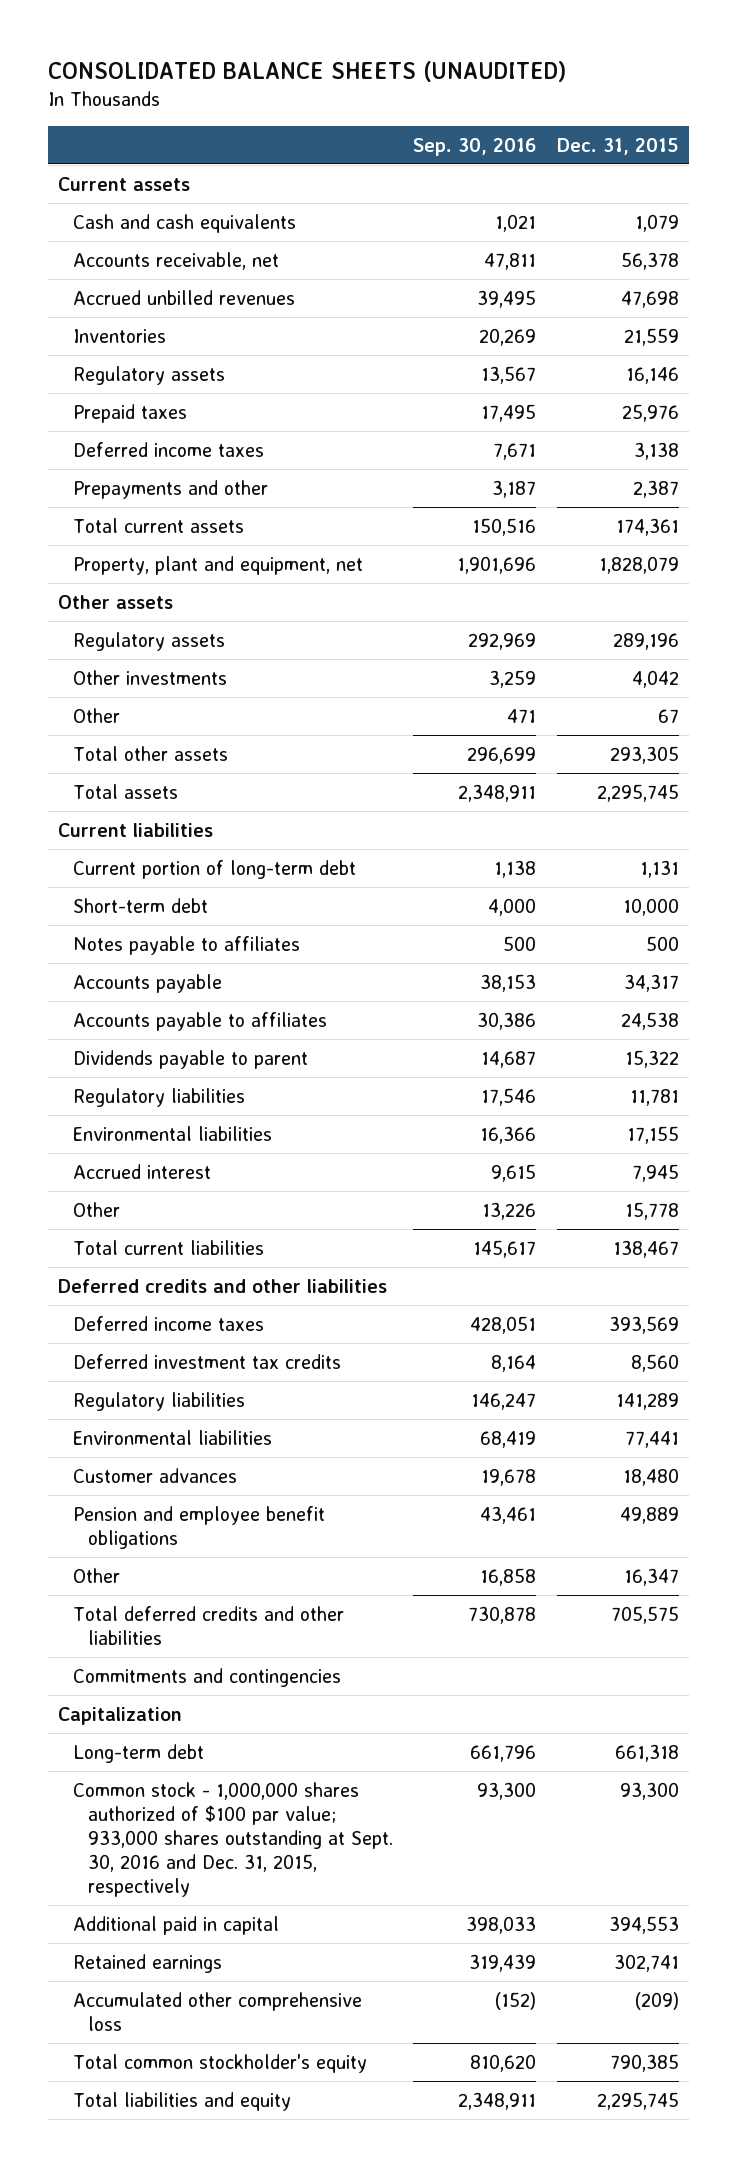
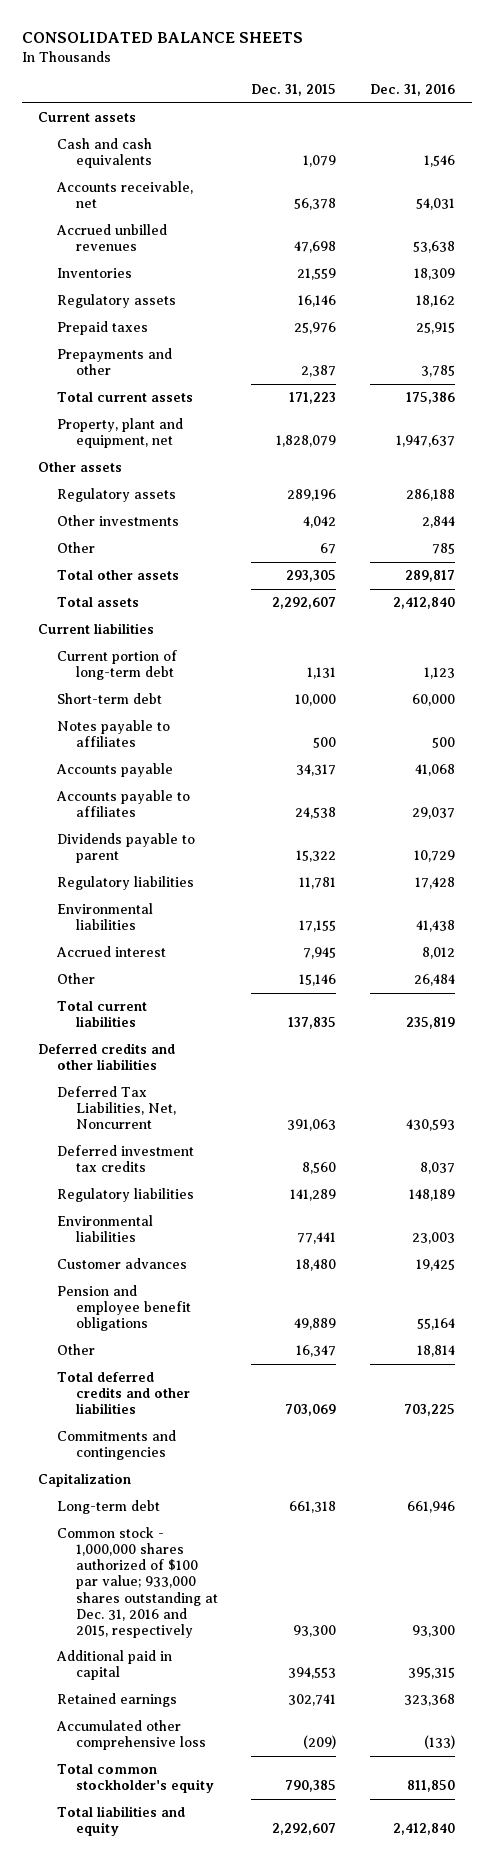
[48,61,567,83] CONSOLIDATED BALANCE SHEETS (UNAUDITED) -> [21,32,303,44] CONSOLIDATED BALANCE SHEETS
[413,137,537,156] Sep. 30, 2016 -> none
none -> [369,84,455,97] Dec. 31, 2016
[73,441,265,457] Deferred income taxes -> none
[615,517,679,536] 174,361 -> [289,392,337,405] 171,223
[596,783,679,802] 2,295,745 -> [272,597,337,610] 2,292,607
[624,1201,679,1220] 15,778 -> [299,974,337,987] 15,146
[612,1239,679,1258] 138,467 -> [288,1017,337,1030] 137,835
[73,1315,265,1331] Deferred income taxes -> [57,1086,176,1130] Deferred Tax Liabilities, Net, Noncurrent
[608,1315,679,1334] 393,569 -> [287,1119,337,1132] 391,063
[610,1605,679,1624] 705,575 -> [285,1404,337,1417] 703,069
[73,1781,394,1898] Common stock - 1,000,000 shares authorized of $100 par value; 933,000 shares outstanding at Sept. 30, 2016 and Dec. 31, 2015, respectively -> [57,1527,218,1638] Common stock - 1,000,000 shares authorized of $100 par value; 933,000 shares outstanding at Dec. 31, 2016 and 2015, respectively
[596,2091,679,2110] 2,295,745 -> [272,1823,337,1836] 2,292,607

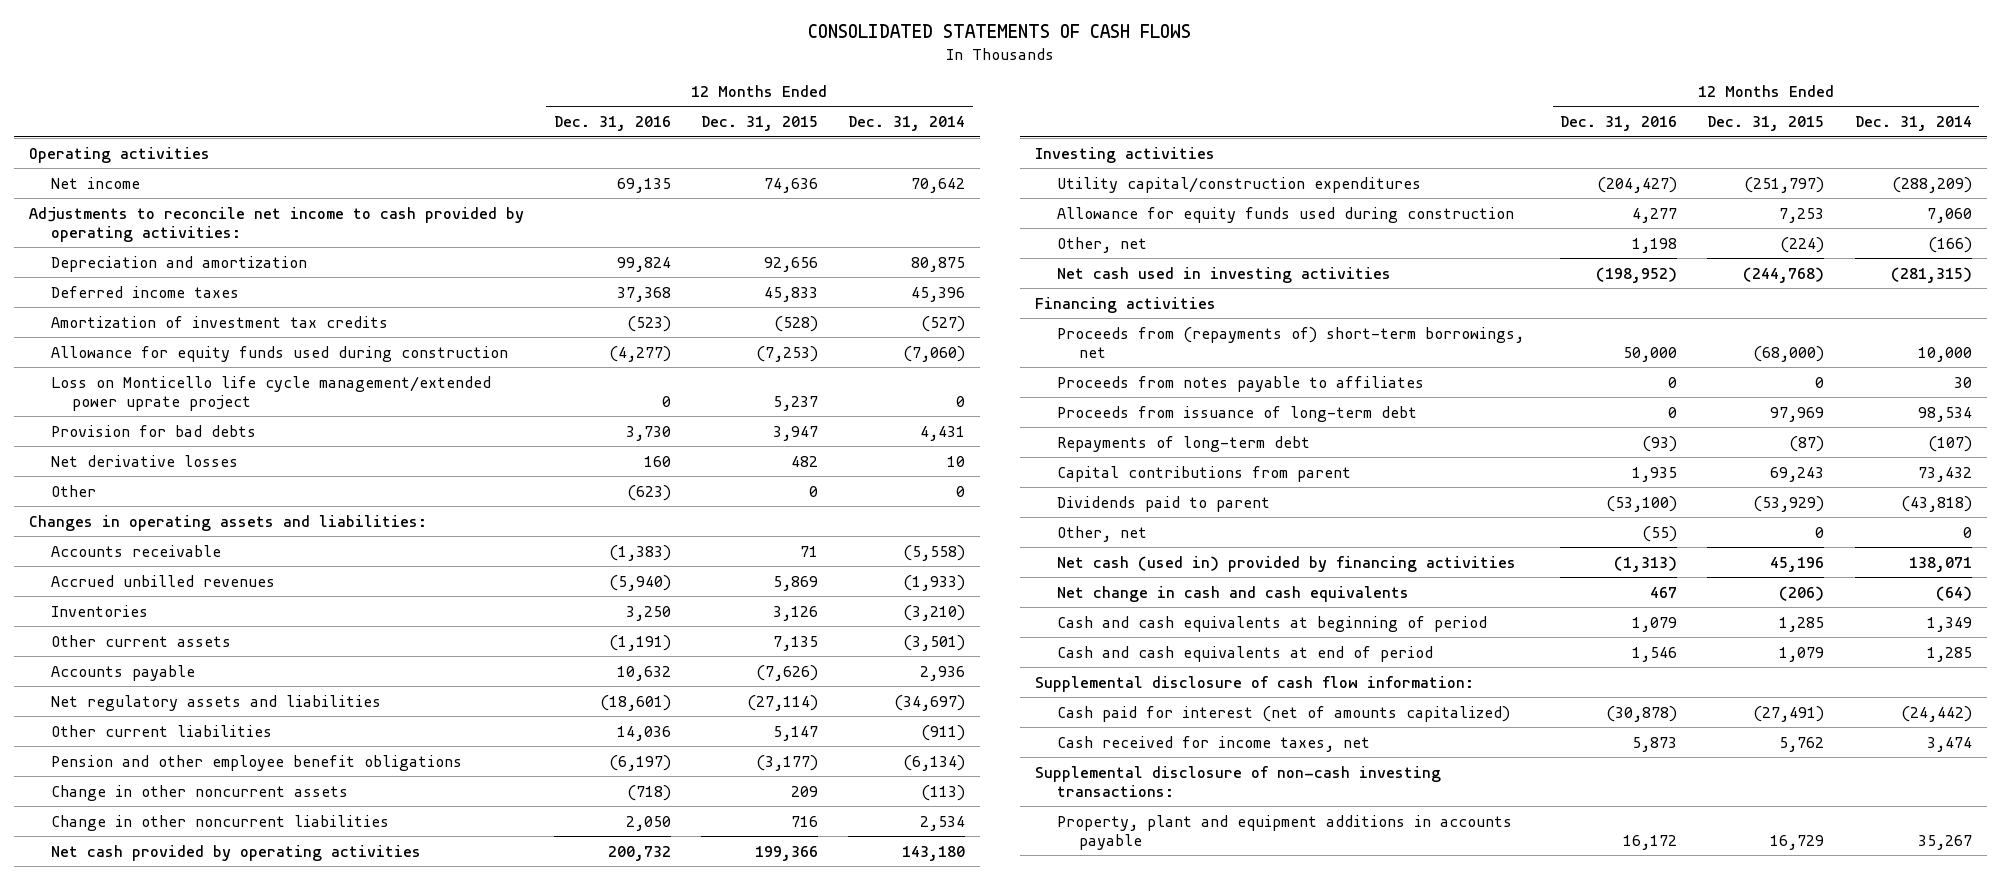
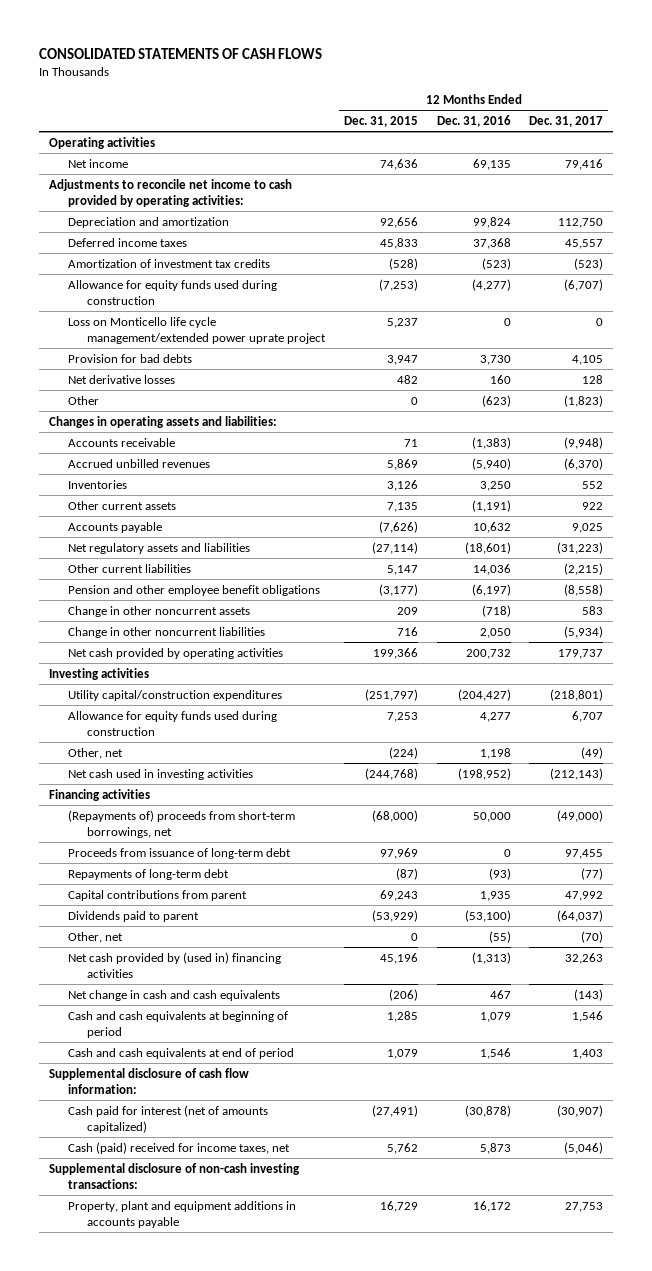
[848,116,966,132] Dec. 31, 2014 -> none
none -> [529,115,604,127] Dec. 31, 2017
[1056,375,1424,392] Proceeds from notes payable to affiliates -> none
[1056,326,1524,358] Proceeds from (repayments of) short-term borrowings, net -> [68,809,296,838] (Repayments of) proceeds from short-term borrowings, net
[1056,555,1516,572] Net cash (used in) provided by financing activities -> [68,951,282,978] Net cash provided by (used in) financing activities
[1056,735,1370,752] Cash received for income taxes, net -> [68,1141,291,1154] Cash (paid) received for income taxes, net

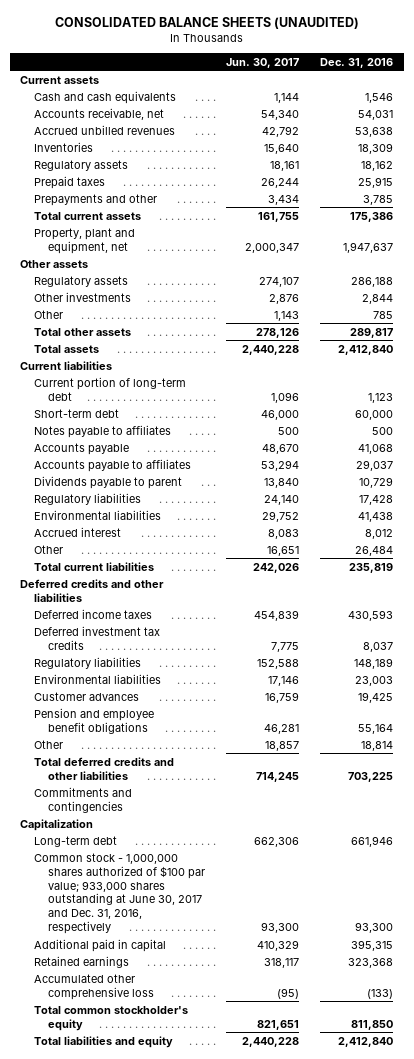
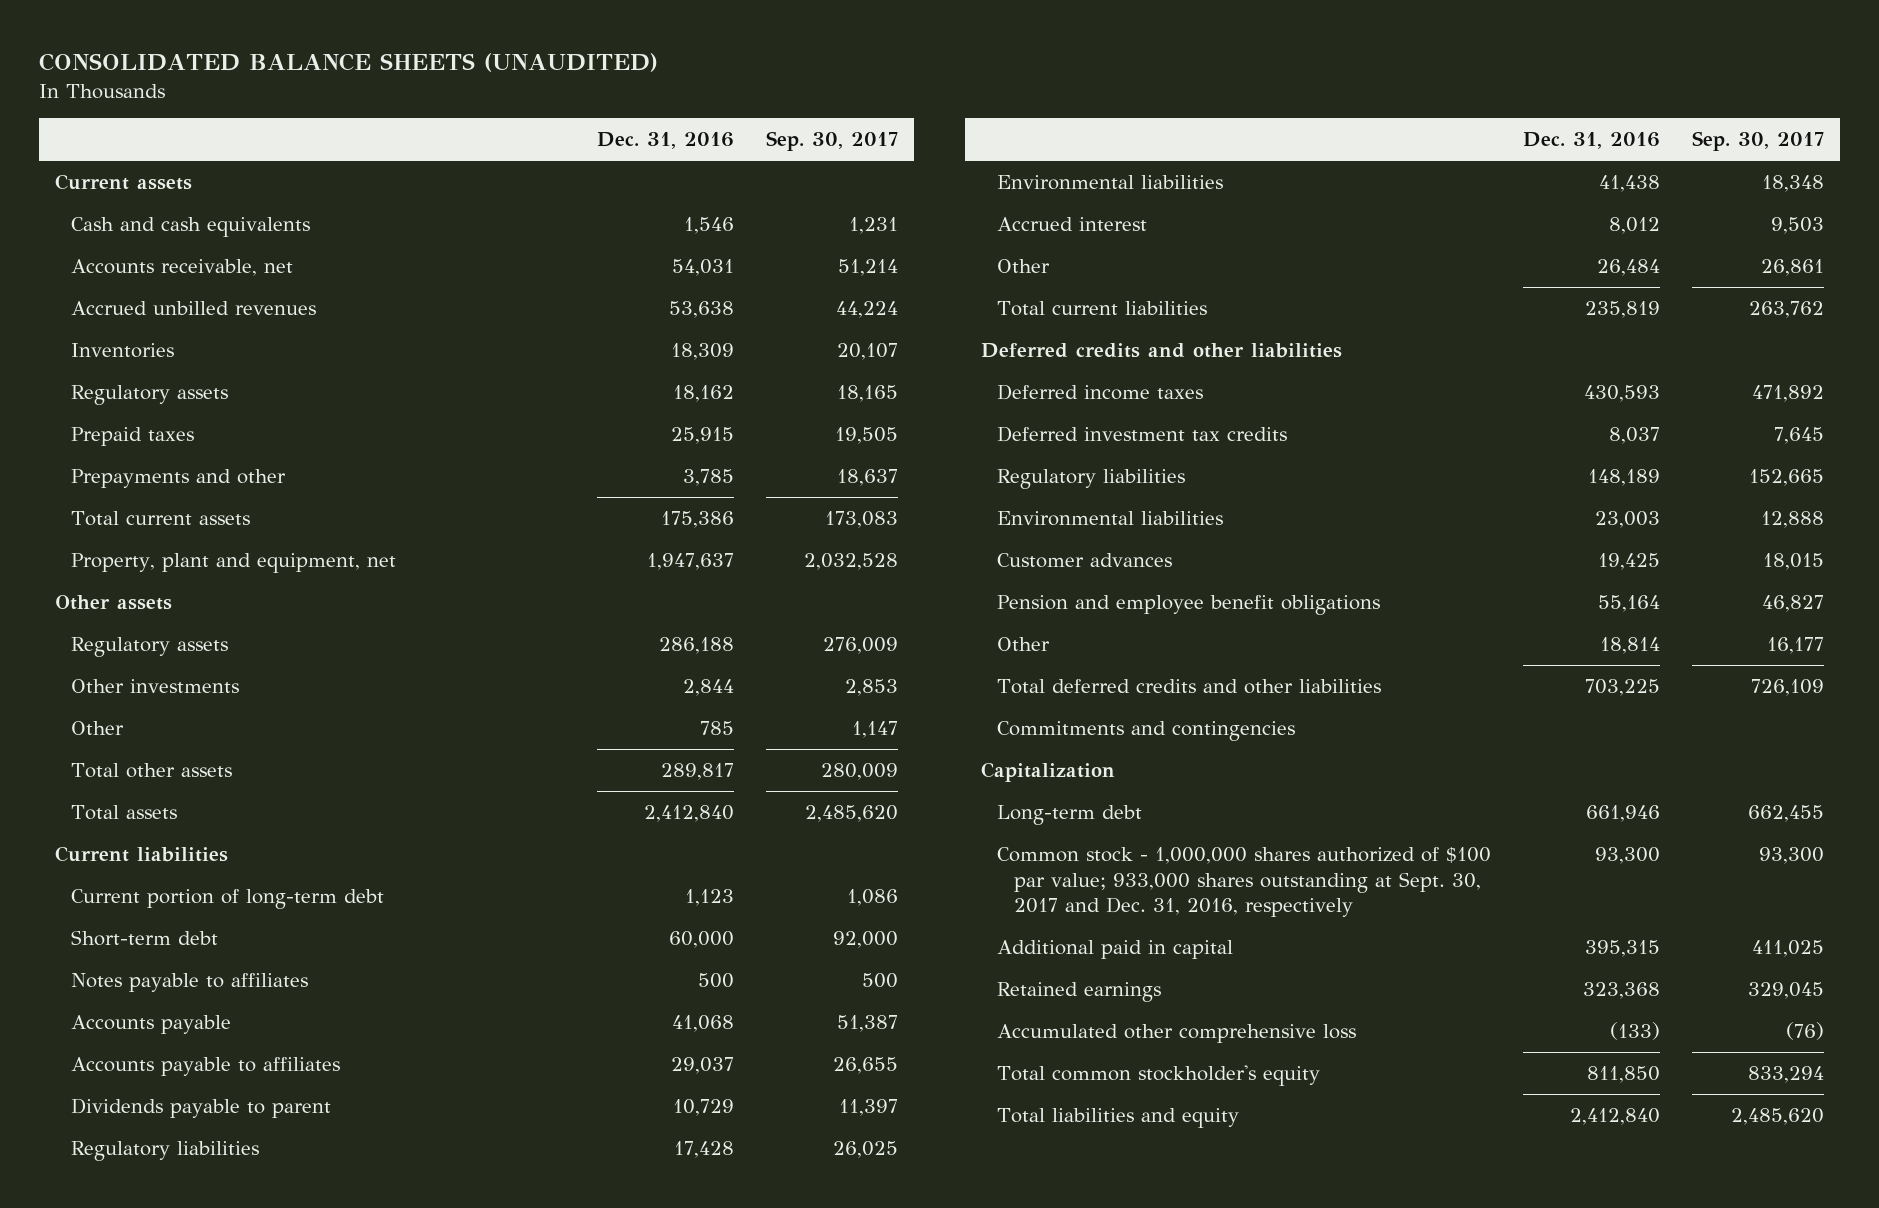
[226,57,300,68] Jun. 30, 2017 -> none
none -> [766,131,899,152] Sep. 30, 2017
[34,852,206,935] Common stock - 1,000,000 shares authorized of $100 par value; 933,000 shares outstanding at June 30, 2017 and Dec. 31, 2016, respectively -> [997,846,1492,918] Common stock - 1,000,000 shares authorized of $100 par value; 933,000 shares outstanding at Sept. 30, 2017 and Dec. 31, 2016, respectively

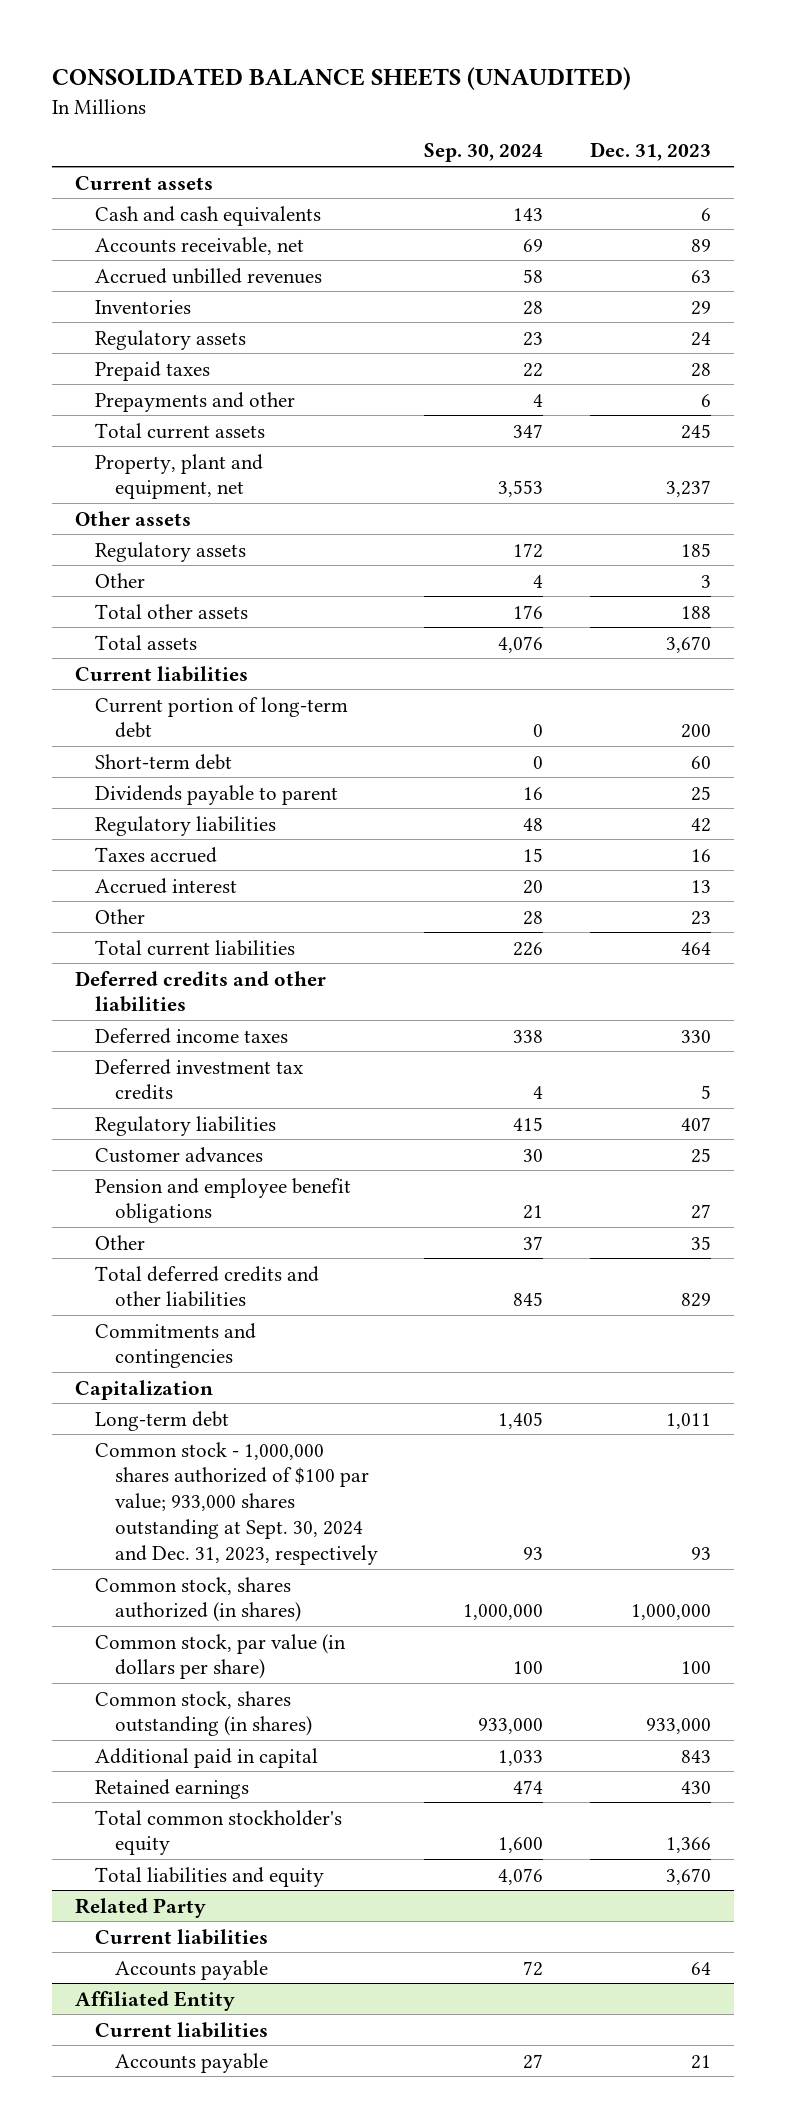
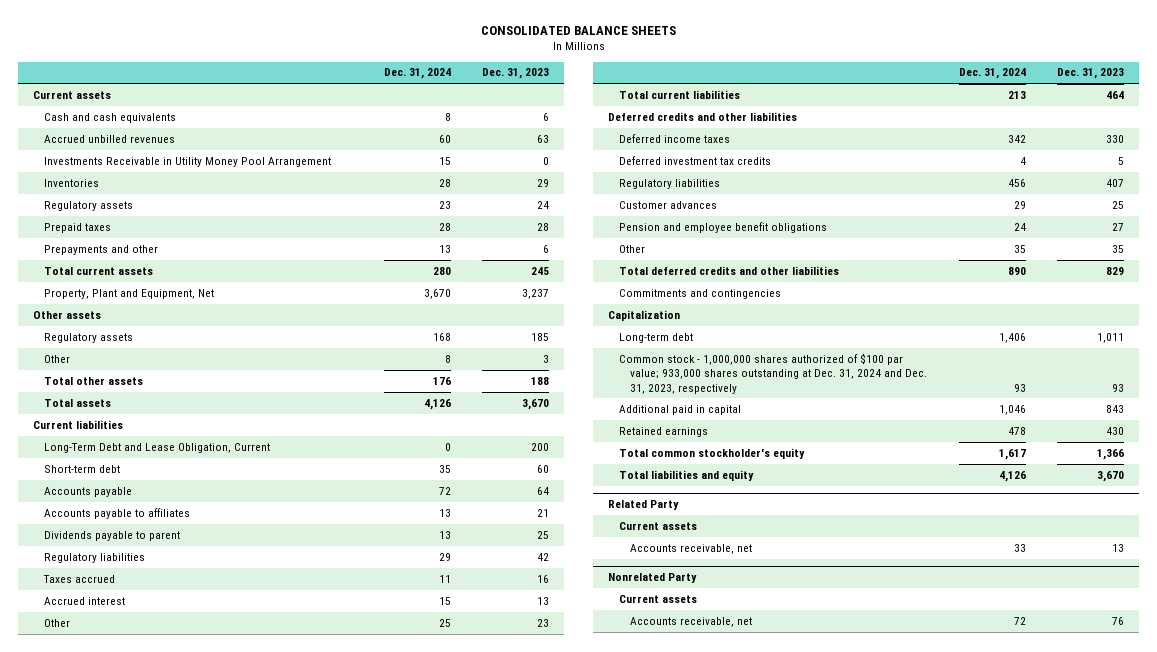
[52,67,632,91] CONSOLIDATED BALANCE SHEETS (UNAUDITED) -> [480,26,676,36] CONSOLIDATED BALANCE SHEETS
[424,143,544,163] Sep. 30, 2024 -> none
none -> [383,68,451,80] Dec. 31, 2024
[95,236,305,255] Accounts receivable, net -> none
none -> [44,156,332,167] Investments Receivable in Utility Money Pool Arrangement
[95,453,264,500] Property, plant and equipment, net -> [44,288,215,299] Property, Plant and Equipment, Net
[95,696,349,739] Current portion of long-term debt -> [44,442,271,453] Long-Term Debt and Lease Obligation, Current
none -> [44,486,133,497] Accounts payable
none -> [44,507,191,519] Accounts payable to affiliates
[95,1576,302,1623] Common stock, shares authorized (in shares) -> none
[95,1633,347,1680] Common stock, par value (in dollars per share) -> none
[95,1690,313,1737] Common stock, shares outstanding (in shares) -> none
[95,1441,379,1565] Common stock - 1,000,000 shares authorized of $100 par value; 933,000 shares outstanding at Sept. 30, 2024 and Dec. 31, 2023, respectively -> [619,352,928,394] Common stock - 1,000,000 shares authorized of $100 par value; 933,000 shares outstanding at Dec. 31, 2024 and Dec. 31, 2023, respectively
[95,1928,269,1945] Current liabilities -> none
[115,1959,269,1980] Accounts payable -> none
[75,1990,236,2011] Affiliated Entity -> none
[95,2021,269,2038] Current liabilities -> none
[115,2052,269,2073] Accounts payable -> none
none -> [619,521,698,530] Current assets
none -> [630,543,753,554] Accounts receivable, net
none -> [608,573,698,584] Nonrelated Party
none -> [619,594,698,603] Current assets
none -> [630,616,753,627] Accounts receivable, net

